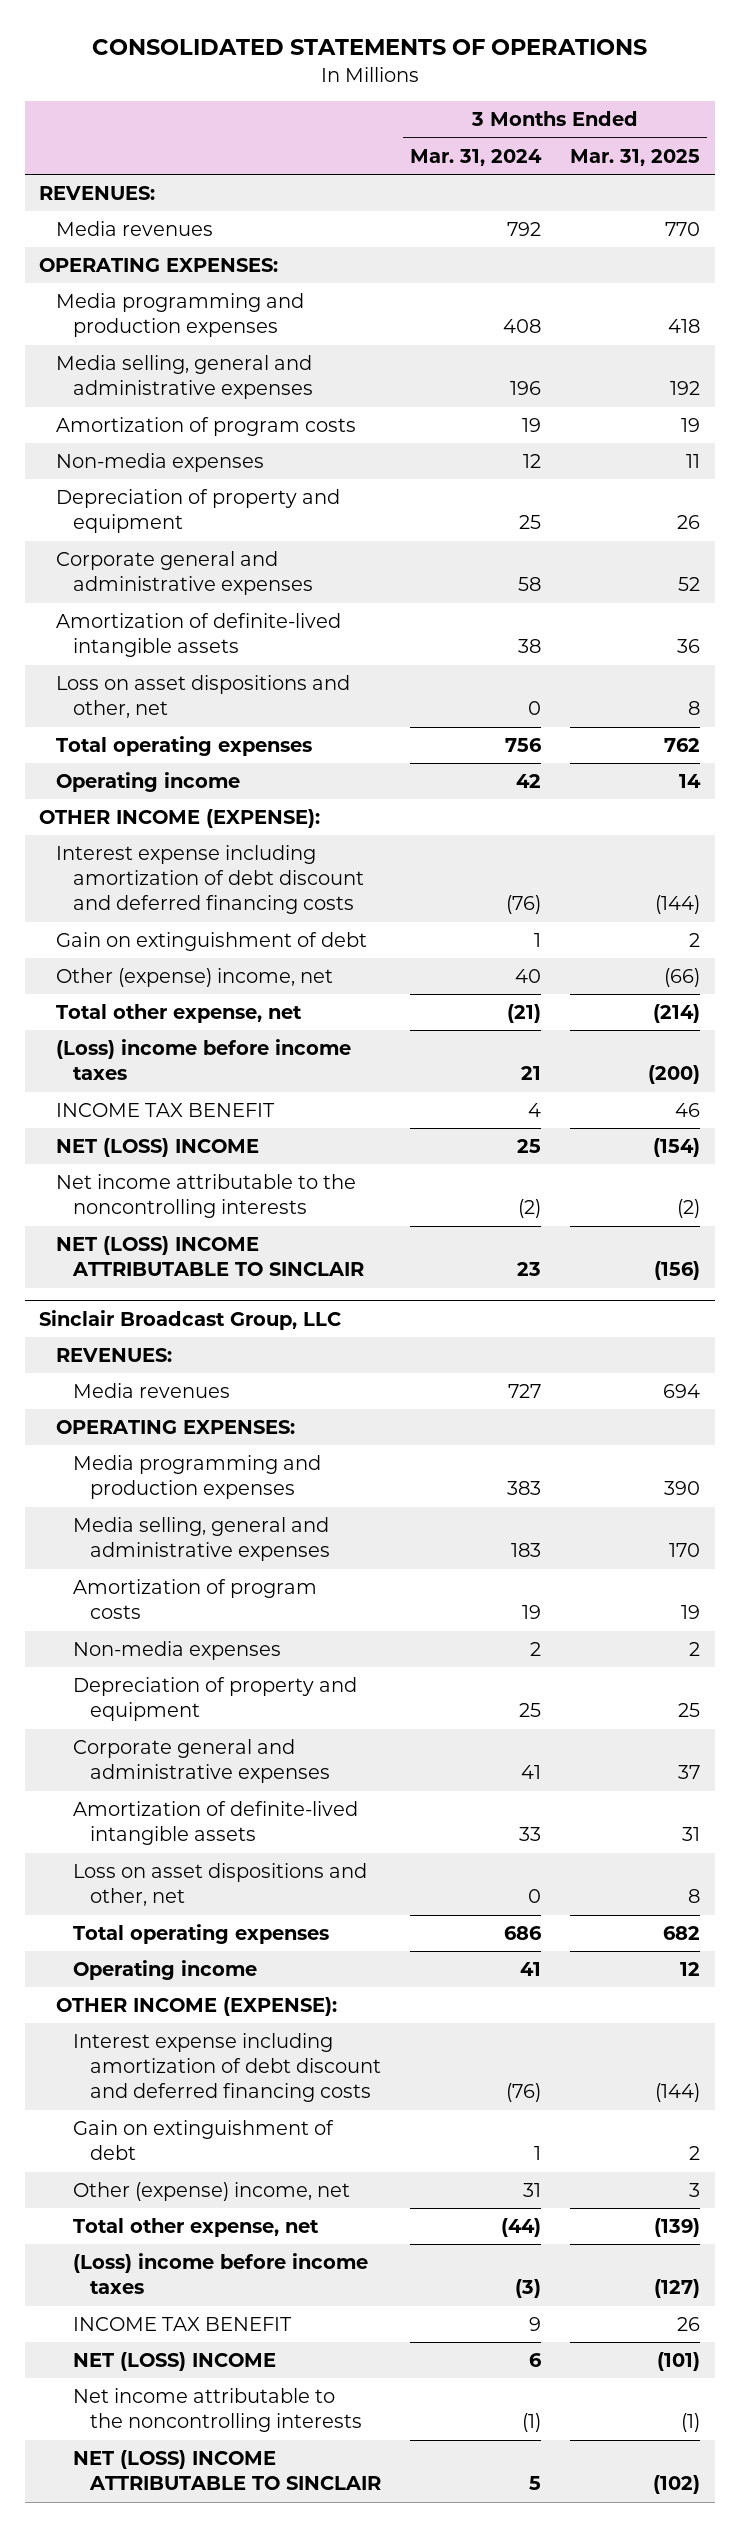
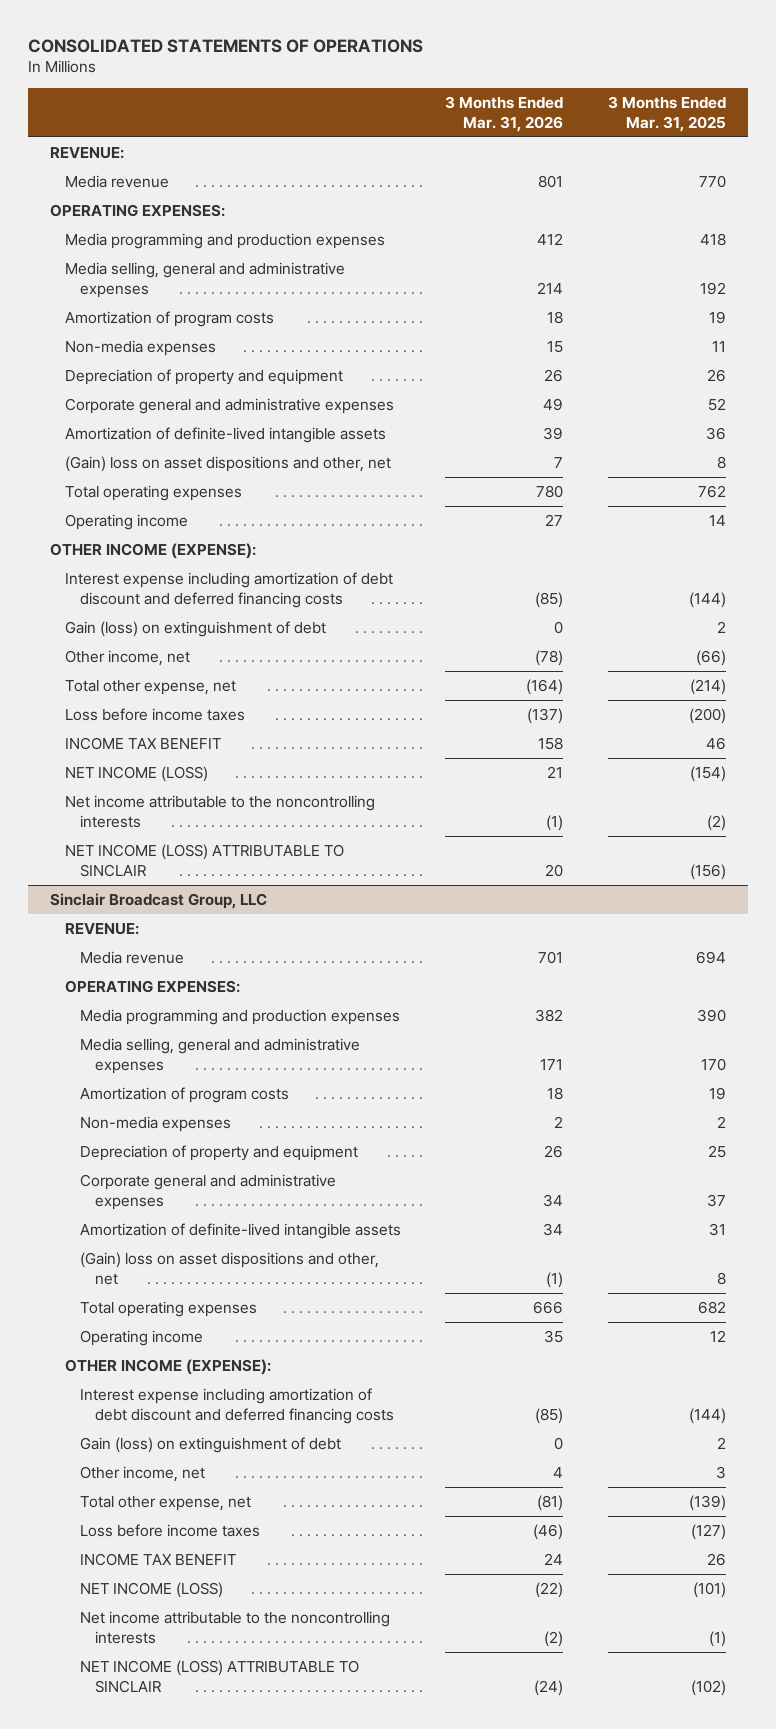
[409,148,542,166] Mar. 31, 2024 -> none
none -> [445,95,564,132] 3 Months Ended Mar. 31, 2026
[39,186,156,201] REVENUES: -> [50,147,125,160] REVENUE:
[56,221,214,237] Media revenues -> [65,175,170,189] Media revenue
[56,675,351,719] Loss on asset dispositions and other, net -> [65,456,392,473] (Gain) loss on asset dispositions and other, net
[56,932,368,952] Gain on extinguishment of debt -> [65,621,327,638] Gain (loss) on extinguishment of debt
[56,968,334,988] Other (expense) income, net -> [65,650,191,667] Other income, net
[56,1039,352,1081] (Loss) income before income taxes -> [65,708,246,722] Loss before income taxes
[56,1138,260,1158] NET (LOSS) INCOME -> [65,766,209,783] NET INCOME (LOSS)
[56,1236,364,1277] NET (LOSS) INCOME ATTRIBUTABLE TO SINCLAIR -> [65,844,345,877] NET INCOME (LOSS) ATTRIBUTABLE TO SINCLAIR
[56,1348,173,1363] REVENUES: -> [65,923,140,936] REVENUE:
[72,1383,230,1399] Media revenues -> [80,951,185,965] Media revenue
[72,1863,367,1907] Loss on asset dispositions and other, net -> [80,1252,380,1285] (Gain) loss on asset dispositions and other, net
[72,2120,334,2161] Gain on extinguishment of debt -> [80,1437,342,1454] Gain (loss) on extinguishment of debt
[72,2182,350,2202] Other (expense) income, net -> [80,1466,206,1483] Other income, net
[72,2253,368,2295] (Loss) income before income taxes -> [80,1524,261,1538] Loss before income taxes
[72,2352,276,2372] NET (LOSS) INCOME -> [80,1582,224,1599] NET INCOME (LOSS)
[72,2450,381,2491] NET (LOSS) INCOME ATTRIBUTABLE TO SINCLAIR -> [80,1660,360,1693] NET INCOME (LOSS) ATTRIBUTABLE TO SINCLAIR

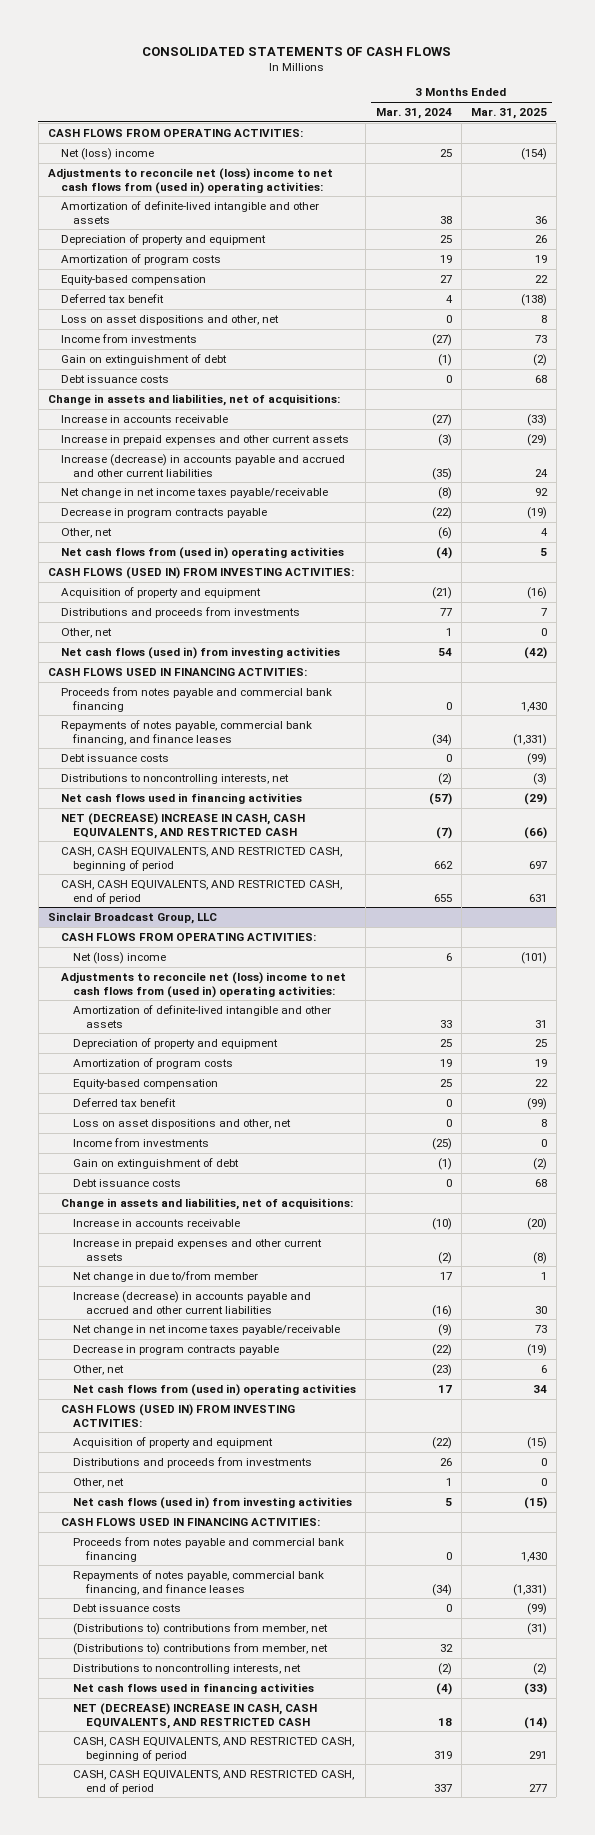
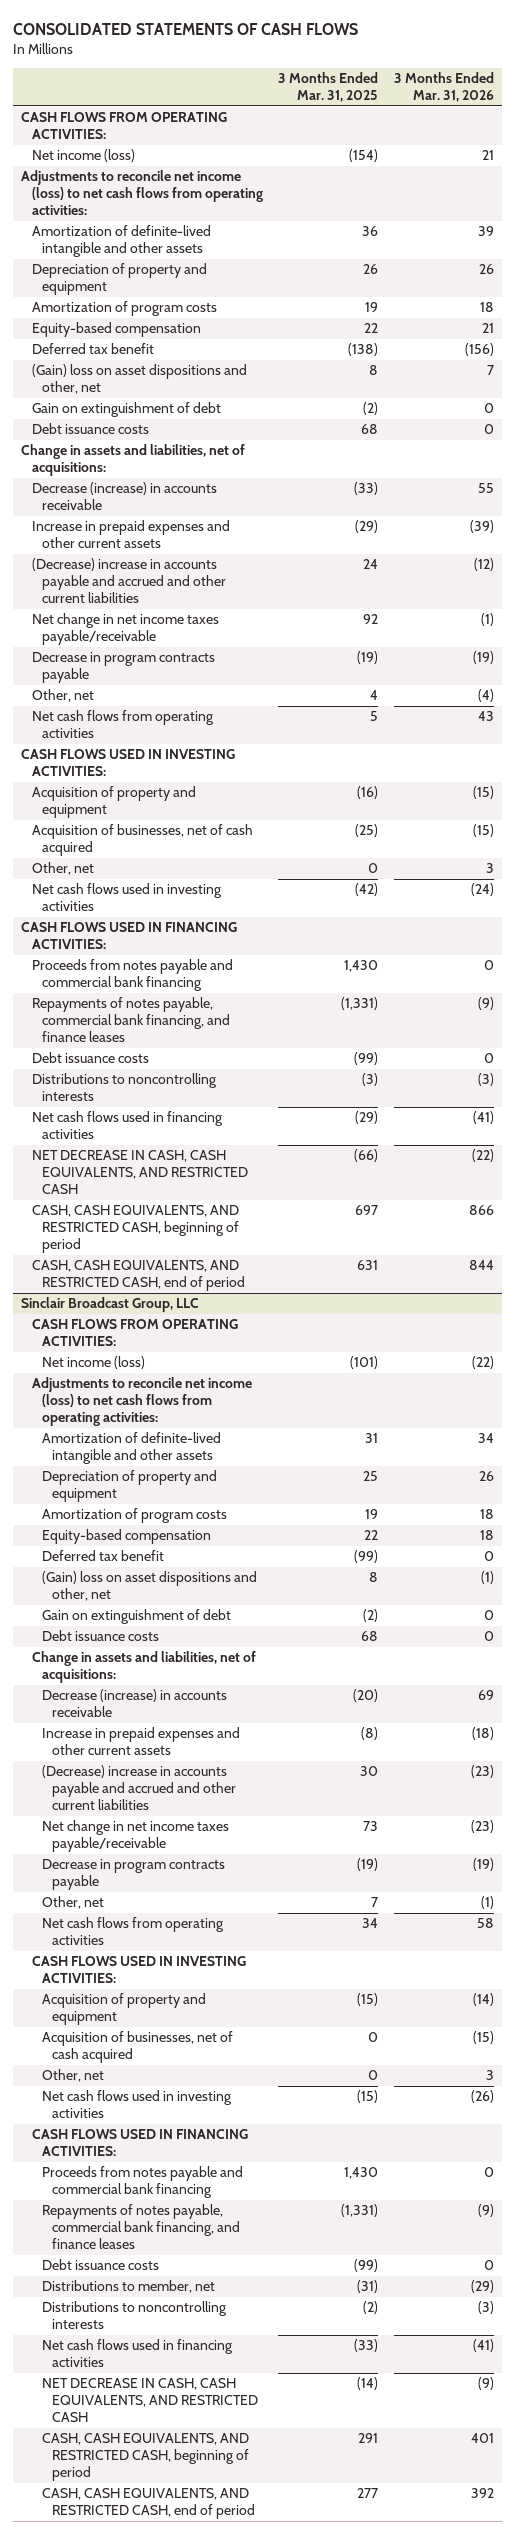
[375,107,452,119] Mar. 31, 2024 -> none
none -> [394,71,495,102] 3 Months Ended Mar. 31, 2026
[60,147,154,160] Net (loss) income -> [31,149,135,163] Net income (loss)
[47,167,333,194] Adjustments to reconcile net (loss) income to net cash flows from (used in) operating activities: -> [21,170,263,216] Adjustments to reconcile net income (loss) to net cash flows from operating activities:
[60,333,197,343] Income from investments -> none
[60,314,279,325] Loss on asset dispositions and other, net -> [31,364,247,395] (Gain) loss on asset dispositions and other, net
[60,414,228,423] Increase in accounts receivable -> [31,482,217,511] Decrease (increase) in accounts receivable
[60,453,345,477] Increase (decrease) in accounts payable and accrued and other current liabilities -> [31,558,226,604] (Decrease) increase in accounts payable and accrued and other current liabilities
[60,546,344,559] Net cash flows from (used in) operating activities -> [31,710,214,739] Net cash flows from operating activities
[47,566,354,579] CASH FLOWS (USED IN) FROM INVESTING ACTIVITIES: -> [21,749,236,777] CASH FLOWS USED IN INVESTING ACTIVITIES:
[60,606,300,618] Distributions and proceeds from investments -> none
none -> [31,824,253,857] Acquisition of businesses, net of cash acquired
[60,646,340,659] Net cash flows (used in) from investing activities -> [31,883,222,912] Net cash flows used in investing activities
[60,773,289,784] Distributions to noncontrolling interests, net -> [31,1073,217,1102] Distributions to noncontrolling interests
[60,812,305,839] NET (DECREASE) INCREASE IN CASH, CASH EQUIVALENTS, AND RESTRICTED CASH -> [31,1150,248,1195] NET DECREASE IN CASH, CASH EQUIVALENTS, AND RESTRICTED CASH
[73,951,167,964] Net (loss) income -> [41,1356,145,1370] Net income (loss)
[60,971,346,998] Adjustments to reconcile net (loss) income to net cash flows from (used in) operating activities: -> [31,1377,252,1427] Adjustments to reconcile net income (loss) to net cash flows from operating activities:
[73,1137,210,1147] Income from investments -> none
[73,1118,292,1129] Loss on asset dispositions and other, net -> [41,1571,257,1602] (Gain) loss on asset dispositions and other, net
[73,1218,241,1227] Increase in accounts receivable -> [41,1689,227,1718] Decrease (increase) in accounts receivable
[73,1270,259,1282] Net change in due to/from member -> none
[73,1290,312,1314] Increase (decrease) in accounts payable and accrued and other current liabilities -> [41,1765,236,1811] (Decrease) increase in accounts payable and accrued and other current liabilities
[540,1364,547,1373] 6 -> [371,1897,379,1908] 7
[73,1383,357,1396] Net cash flows from (used in) operating activities -> [41,1917,224,1946] Net cash flows from operating activities
[60,1403,295,1427] CASH FLOWS (USED IN) FROM INVESTING ACTIVITIES: -> [31,1956,246,1984] CASH FLOWS USED IN INVESTING ACTIVITIES:
[73,1456,313,1468] Distributions and proceeds from investments -> none
none -> [41,2031,233,2064] Acquisition of businesses, net of cash acquired
[73,1496,353,1509] Net cash flows (used in) from investing activities -> [41,2090,232,2119] Net cash flows used in investing activities
[73,1642,329,1655] (Distributions to) contributions from member, net -> none
[73,1622,329,1635] (Distributions to) contributions from member, net -> [41,2280,215,2294] Distributions to member, net
[73,1663,302,1674] Distributions to noncontrolling interests, net -> [41,2301,227,2330] Distributions to noncontrolling interests
[73,1702,318,1729] NET (DECREASE) INCREASE IN CASH, CASH EQUIVALENTS, AND RESTRICTED CASH -> [41,2378,258,2423] NET DECREASE IN CASH, CASH EQUIVALENTS, AND RESTRICTED CASH

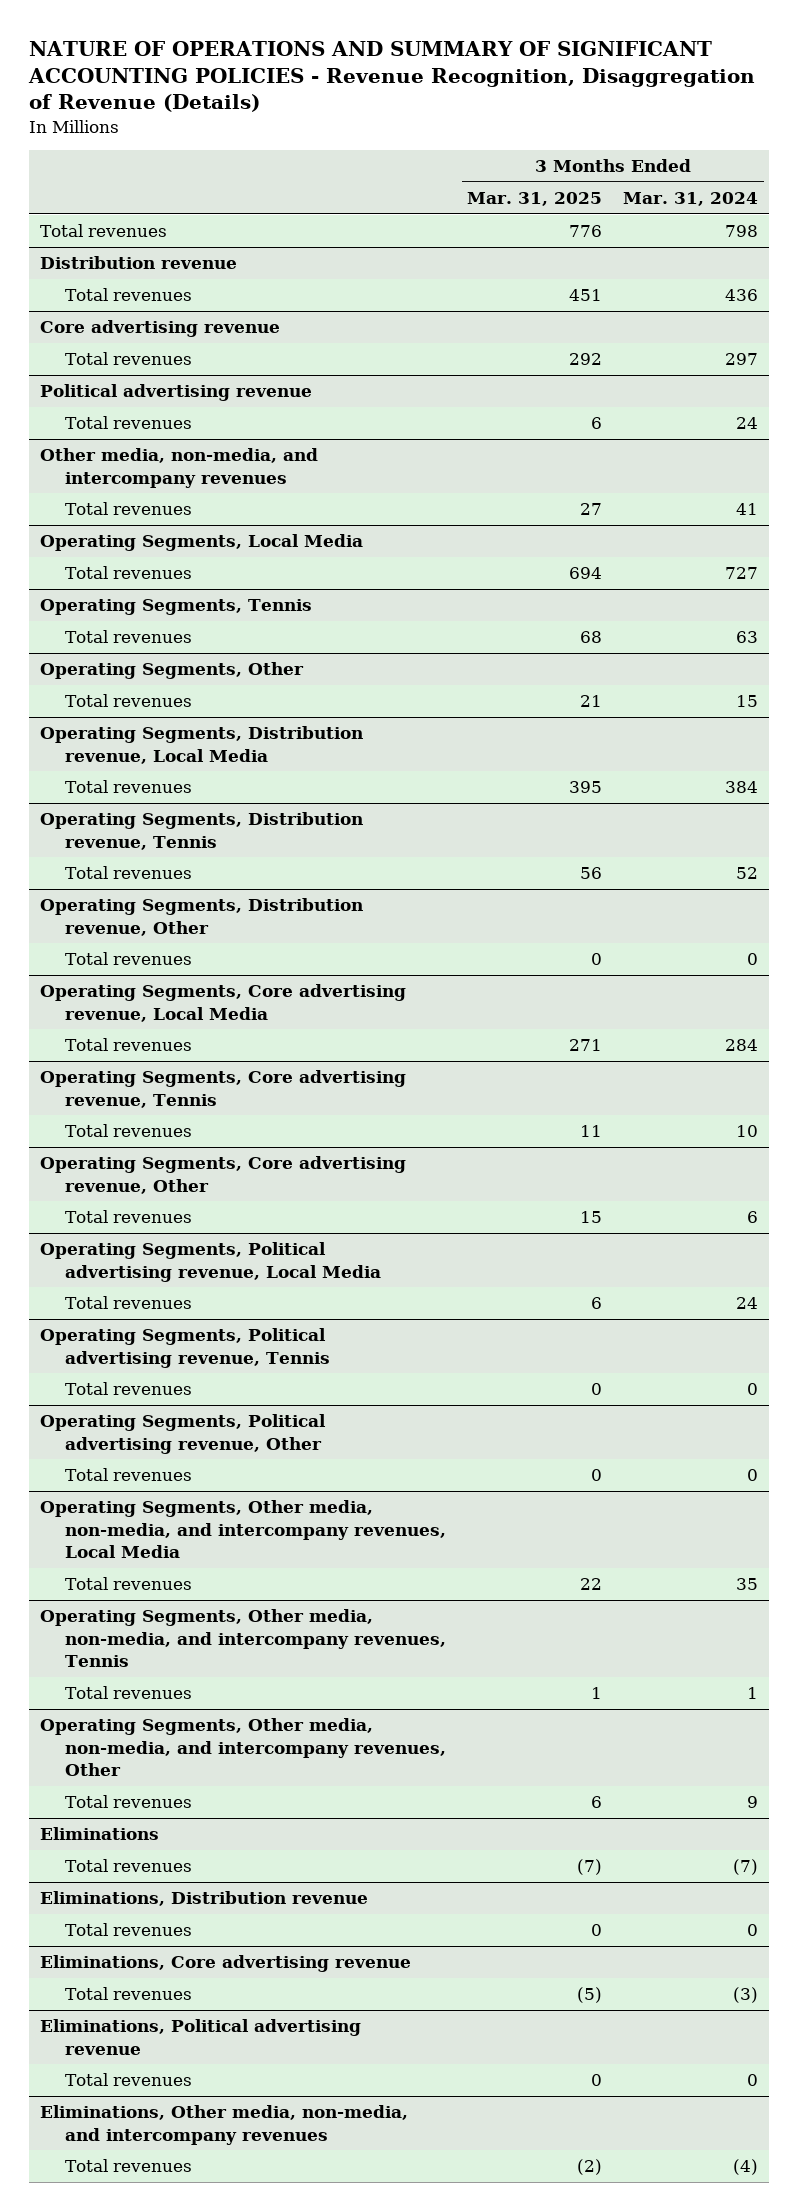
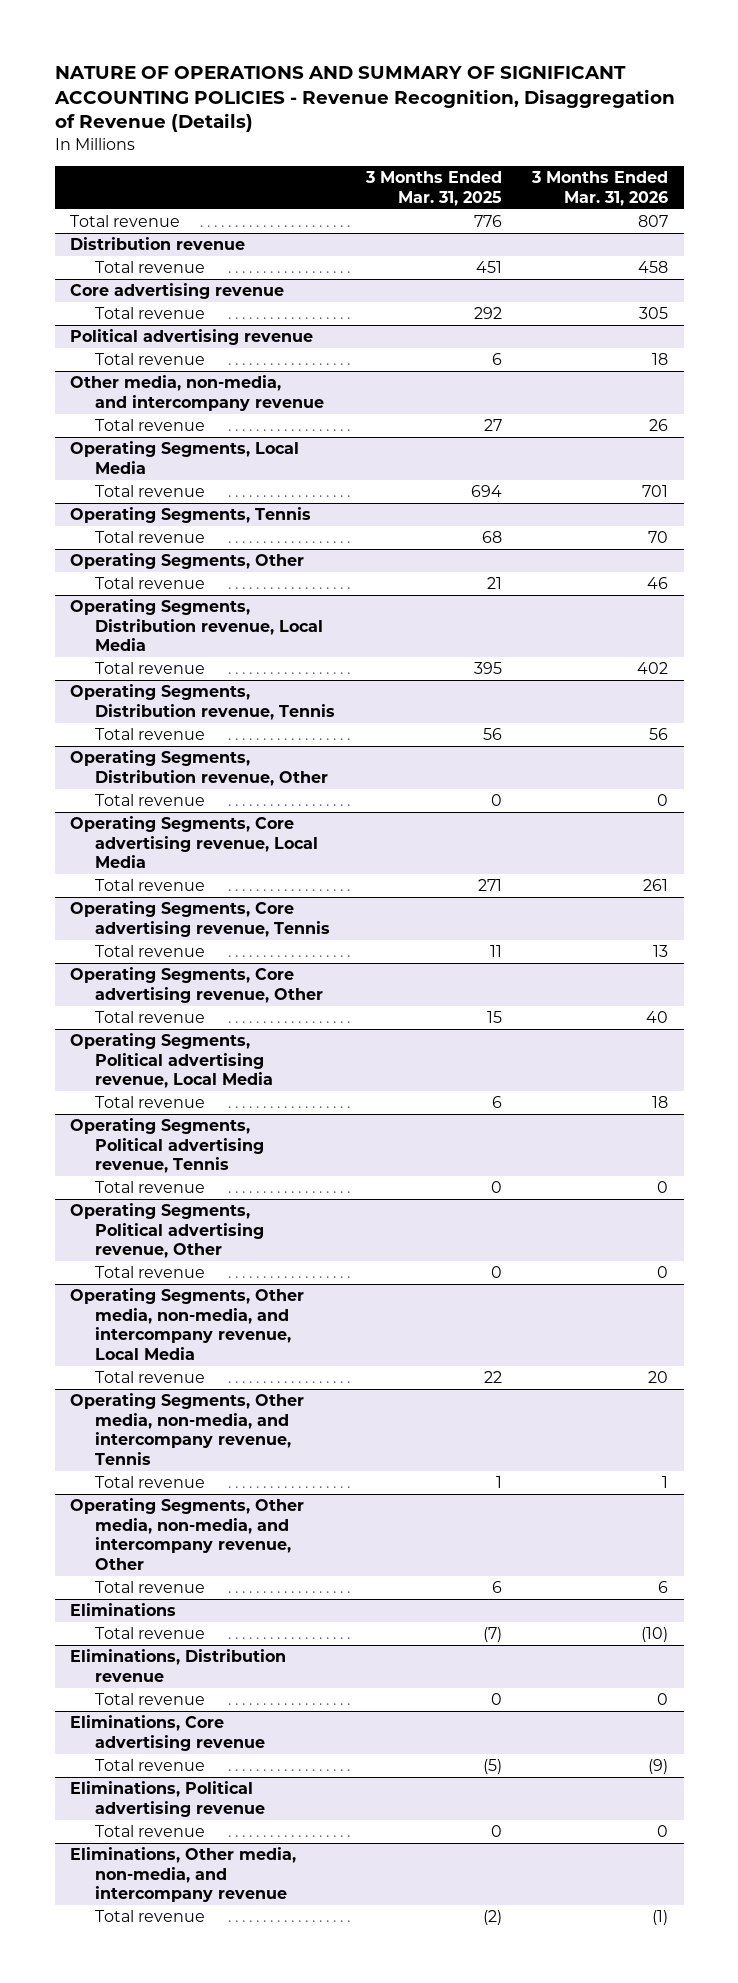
[623,192,759,207] Mar. 31, 2024 -> none
none -> [531,171,669,206] 3 Months Ended Mar. 31, 2026
[39,224,167,238] Total revenues -> [69,215,180,228] Total revenue
[64,288,192,302] Total revenues -> [94,261,205,274] Total revenue
[64,352,192,366] Total revenues -> [94,307,205,320] Total revenue
[64,416,192,430] Total revenues -> [94,353,205,366] Total revenue
[39,448,318,488] Other media, non-media, and intercompany revenues -> [69,375,324,411] Other media, non-media, and intercompany revenue
[64,502,192,516] Total revenues -> [94,419,205,432] Total revenue
[64,566,192,580] Total revenues -> [94,485,205,498] Total revenue
[64,630,192,644] Total revenues -> [94,531,205,544] Total revenue
[64,694,192,708] Total revenues -> [94,577,205,590] Total revenue
[64,780,192,794] Total revenues -> [94,662,205,675] Total revenue
[64,866,192,880] Total revenues -> [94,728,205,741] Total revenue
[64,952,192,966] Total revenues -> [94,794,205,807] Total revenue
[64,1038,192,1052] Total revenues -> [94,879,205,892] Total revenue
[64,1124,192,1138] Total revenues -> [94,945,205,958] Total revenue
[64,1210,192,1224] Total revenues -> [94,1011,205,1024] Total revenue
[64,1296,192,1310] Total revenues -> [94,1096,205,1109] Total revenue
[64,1382,192,1396] Total revenues -> [94,1181,205,1194] Total revenue
[64,1468,192,1482] Total revenues -> [94,1266,205,1279] Total revenue
[39,1500,446,1558] Operating Segments, Other media, non-media, and intercompany revenues, Local Media -> [69,1288,304,1360] Operating Segments, Other media, non-media, and intercompany revenue, Local Media
[64,1577,192,1591] Total revenues -> [94,1371,205,1384] Total revenue
[39,1609,446,1667] Operating Segments, Other media, non-media, and intercompany revenues, Tennis -> [69,1393,304,1465] Operating Segments, Other media, non-media, and intercompany revenue, Tennis
[64,1686,192,1700] Total revenues -> [94,1476,205,1489] Total revenue
[39,1718,446,1776] Operating Segments, Other media, non-media, and intercompany revenues, Other -> [69,1498,304,1570] Operating Segments, Other media, non-media, and intercompany revenue, Other
[64,1795,192,1809] Total revenues -> [94,1581,205,1594] Total revenue
[64,1859,192,1873] Total revenues -> [94,1627,205,1640] Total revenue
[64,1923,192,1937] Total revenues -> [94,1693,205,1706] Total revenue
[64,1987,192,2001] Total revenues -> [94,1759,205,1772] Total revenue
[64,2073,192,2087] Total revenues -> [94,1825,205,1838] Total revenue
[39,2105,408,2145] Eliminations, Other media, non-media, and intercompany revenues -> [69,1847,296,1903] Eliminations, Other media, non-media, and intercompany revenue
[64,2159,192,2173] Total revenues -> [94,1910,205,1923] Total revenue

